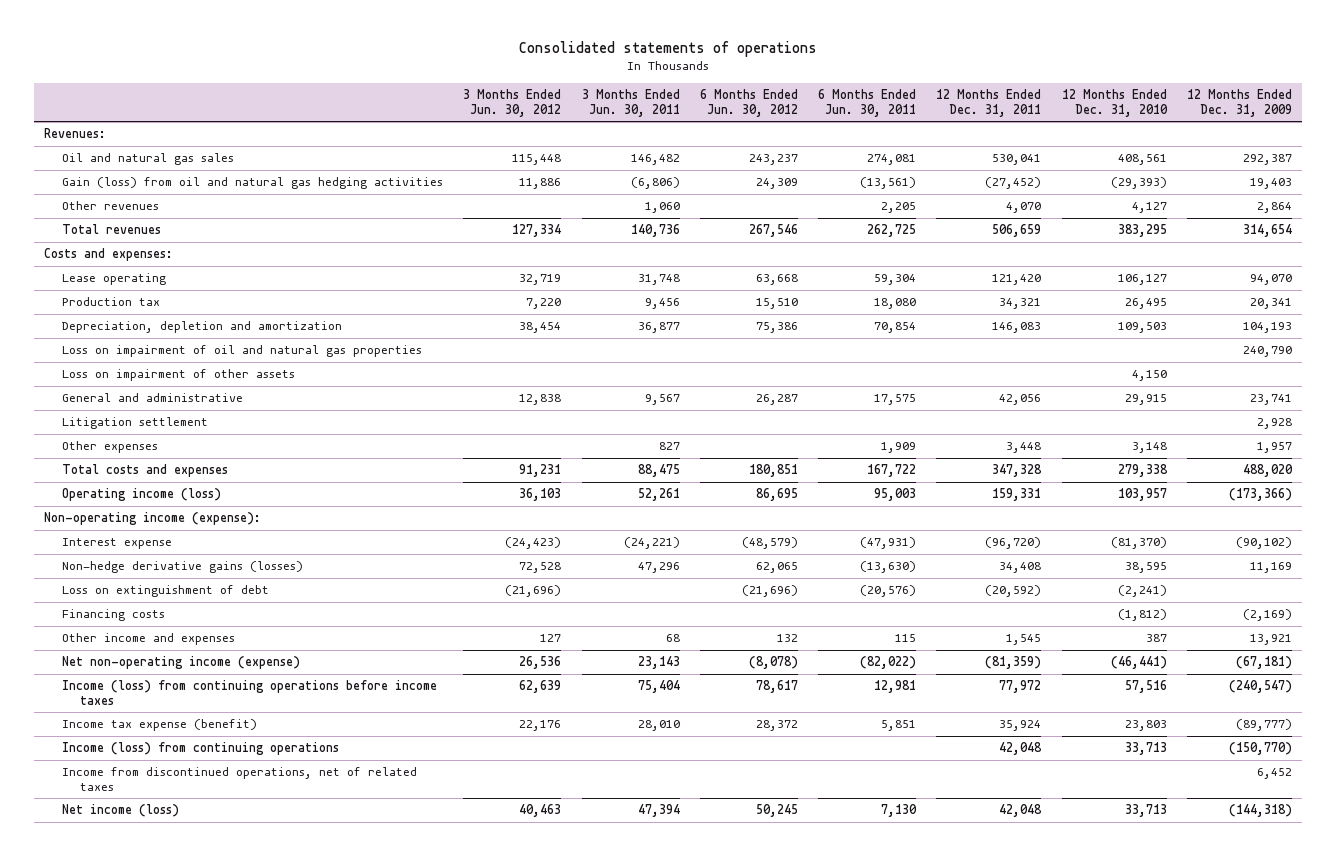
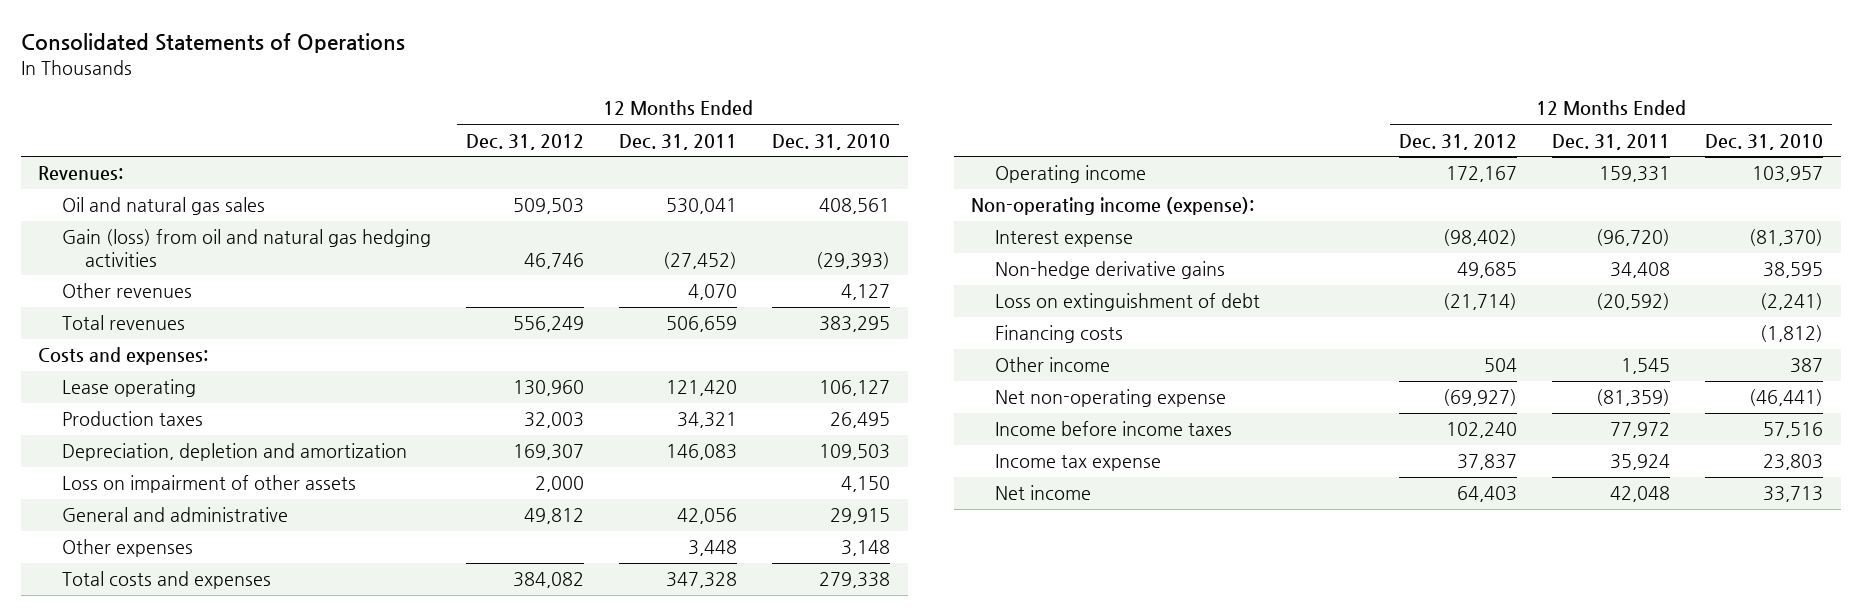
[518,41,817,58] Consolidated statements of operations -> [20,33,405,54] Consolidated Statements of Operations
[463,89,562,117] 3 Months Ended Jun. 30, 2012 -> none
[581,89,680,117] 3 Months Ended Jun. 30, 2011 -> none
[699,89,798,117] 6 Months Ended Jun. 30, 2012 -> none
[818,89,917,117] 6 Months Ended Jun. 30, 2011 -> none
[1186,89,1292,117] 12 Months Ended Dec. 31, 2009 -> none
none -> [465,133,584,150] Dec. 31, 2012
[61,297,160,307] Production tax -> [61,411,203,427] Production taxes
[61,345,422,358] Loss on impairment of oil and natural gas properties -> none
[61,417,208,430] Litigation settlement -> none
[61,488,221,502] Operating income (loss) -> [994,165,1146,184] Operating income
[61,561,303,574] Non-hedge derivative gains (losses) -> [994,261,1225,280] Non-hedge derivative gains
[61,742,339,756] Income (loss) from continuing operations -> none
[61,767,417,791] Income from discontinued operations, net of related taxes -> none
[61,633,235,646] Other income and expenses -> [994,357,1110,373] Other income
[61,656,300,670] Net non-operating income (expense) -> [994,389,1226,408] Net non-operating expense
[61,680,437,705] Income (loss) from continuing operations before income taxes -> [994,421,1232,437] Income before income taxes
[61,719,257,732] Income tax expense (benefit) -> [994,454,1161,472] Income tax expense
[61,804,179,818] Net income (loss) -> [994,485,1091,501] Net income

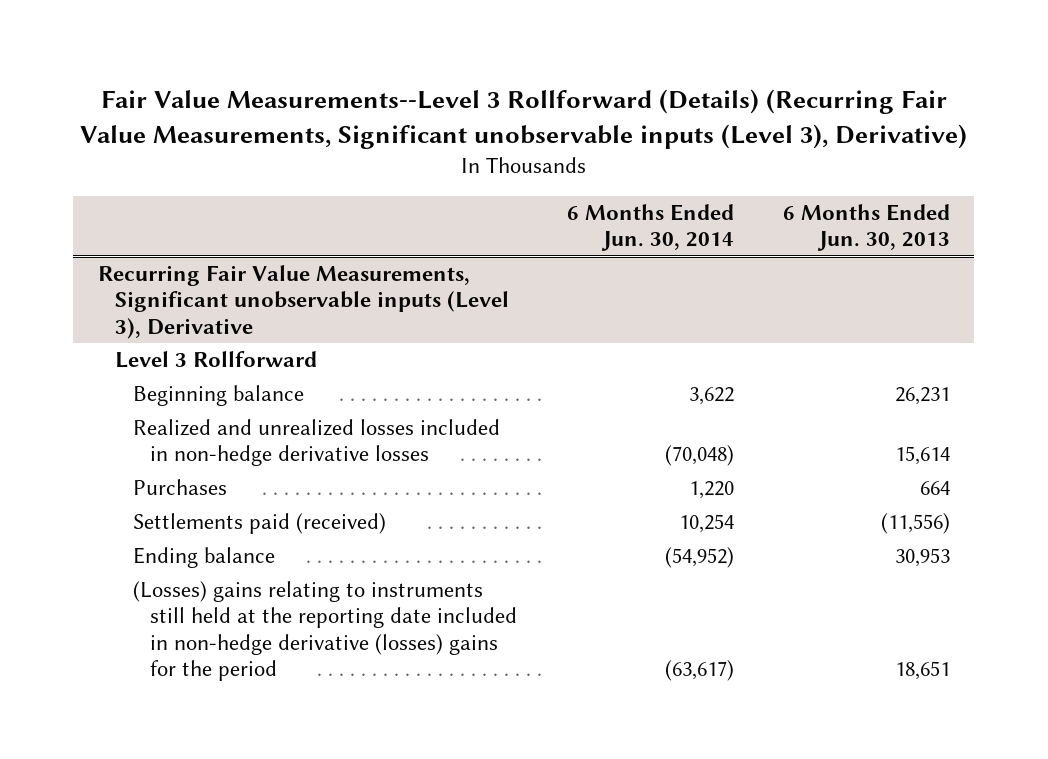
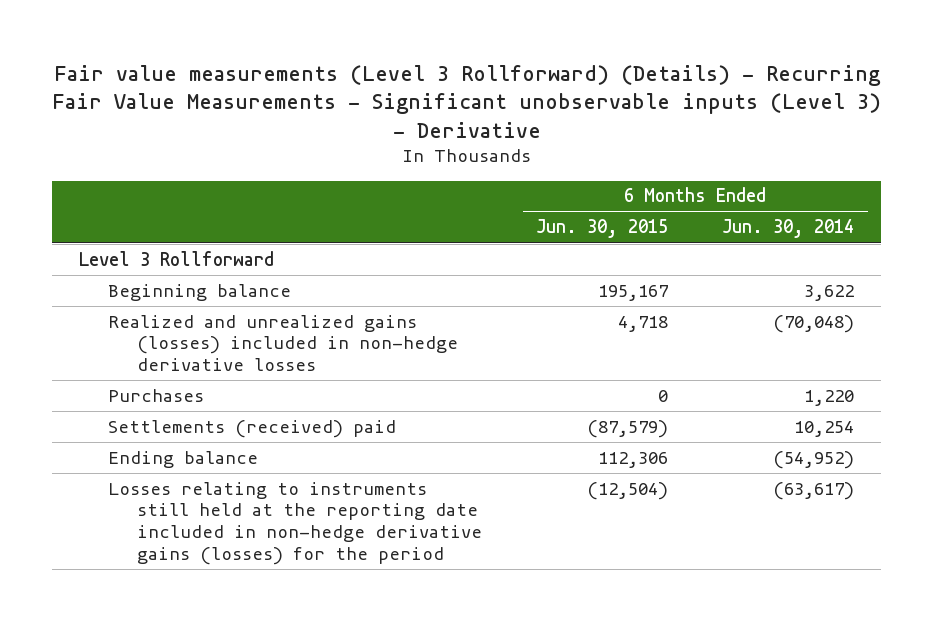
[79,89,967,150] Fair Value Measurements--Level 3 Rollforward (Details) (Recurring Fair Value Measurements, Significant unobservable inputs (Level 3), Derivative) -> [51,64,881,138] Fair value measurements (Level 3 Rollforward) (Details) - Recurring Fair Value Measurements - Significant unobservable inputs (Level 3) - Derivative
[782,203,950,252] 6 Months Ended Jun. 30, 2013 -> none
none -> [536,219,669,239] Jun. 30, 2015
[97,265,510,339] Recurring Fair Value Measurements, Significant unobservable inputs (Level 3), Derivative -> none
[132,419,500,467] Realized and unrealized losses included in non-hedge derivative losses -> [108,314,459,371] Realized and unrealized gains (losses) included in non-hedge derivative losses
[132,513,386,535] Settlements paid (received) -> [108,419,397,438] Settlements (received) paid
[132,581,518,682] (Losses) gains relating to instruments still held at the reporting date included in non-hedge derivative (losses) gains for the period -> [108,481,483,565] Losses relating to instruments still held at the reporting date included in non-hedge derivative gains (losses) for the period

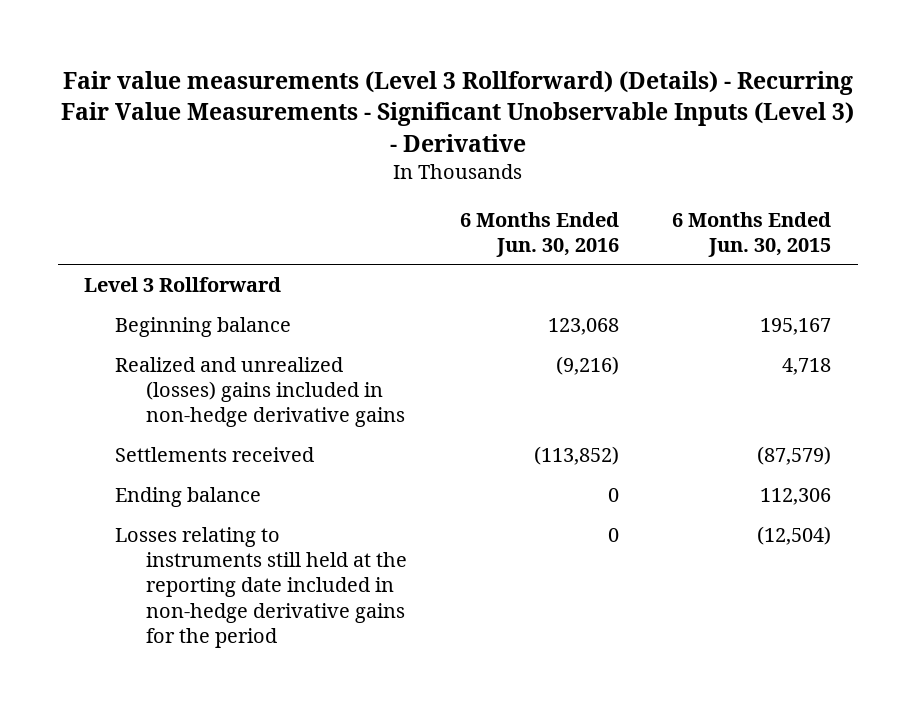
[51,64,881,138] Fair value measurements (Level 3 Rollforward) (Details) - Recurring Fair Value Measurements - Significant unobservable inputs (Level 3) - Derivative -> [60,71,854,152] Fair value measurements (Level 3 Rollforward) (Details) - Recurring Fair Value Measurements - Significant Unobservable Inputs (Level 3) - Derivative
[722,219,855,239] Jun. 30, 2014 -> none
none -> [460,211,620,257] 6 Months Ended Jun. 30, 2016
[108,388,205,402] Purchases -> none
[108,314,459,371] Realized and unrealized gains (losses) included in non-hedge derivative losses -> [115,357,406,428] Realized and unrealized (losses) gains included in non-hedge derivative gains
[108,419,397,438] Settlements (received) paid -> [115,447,315,463] Settlements received
[108,481,483,565] Losses relating to instruments still held at the reporting date included in non-hedge derivative gains (losses) for the period -> [115,527,408,648] Losses relating to instruments still held at the reporting date included in non-hedge derivative gains for the period

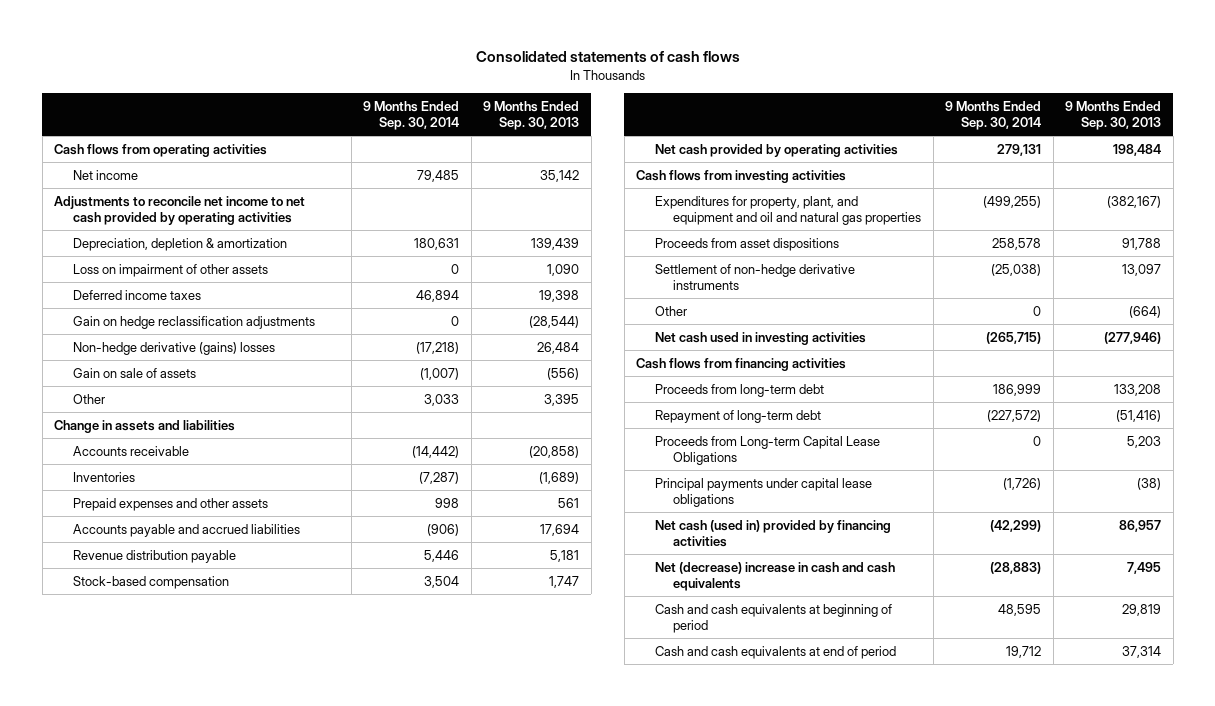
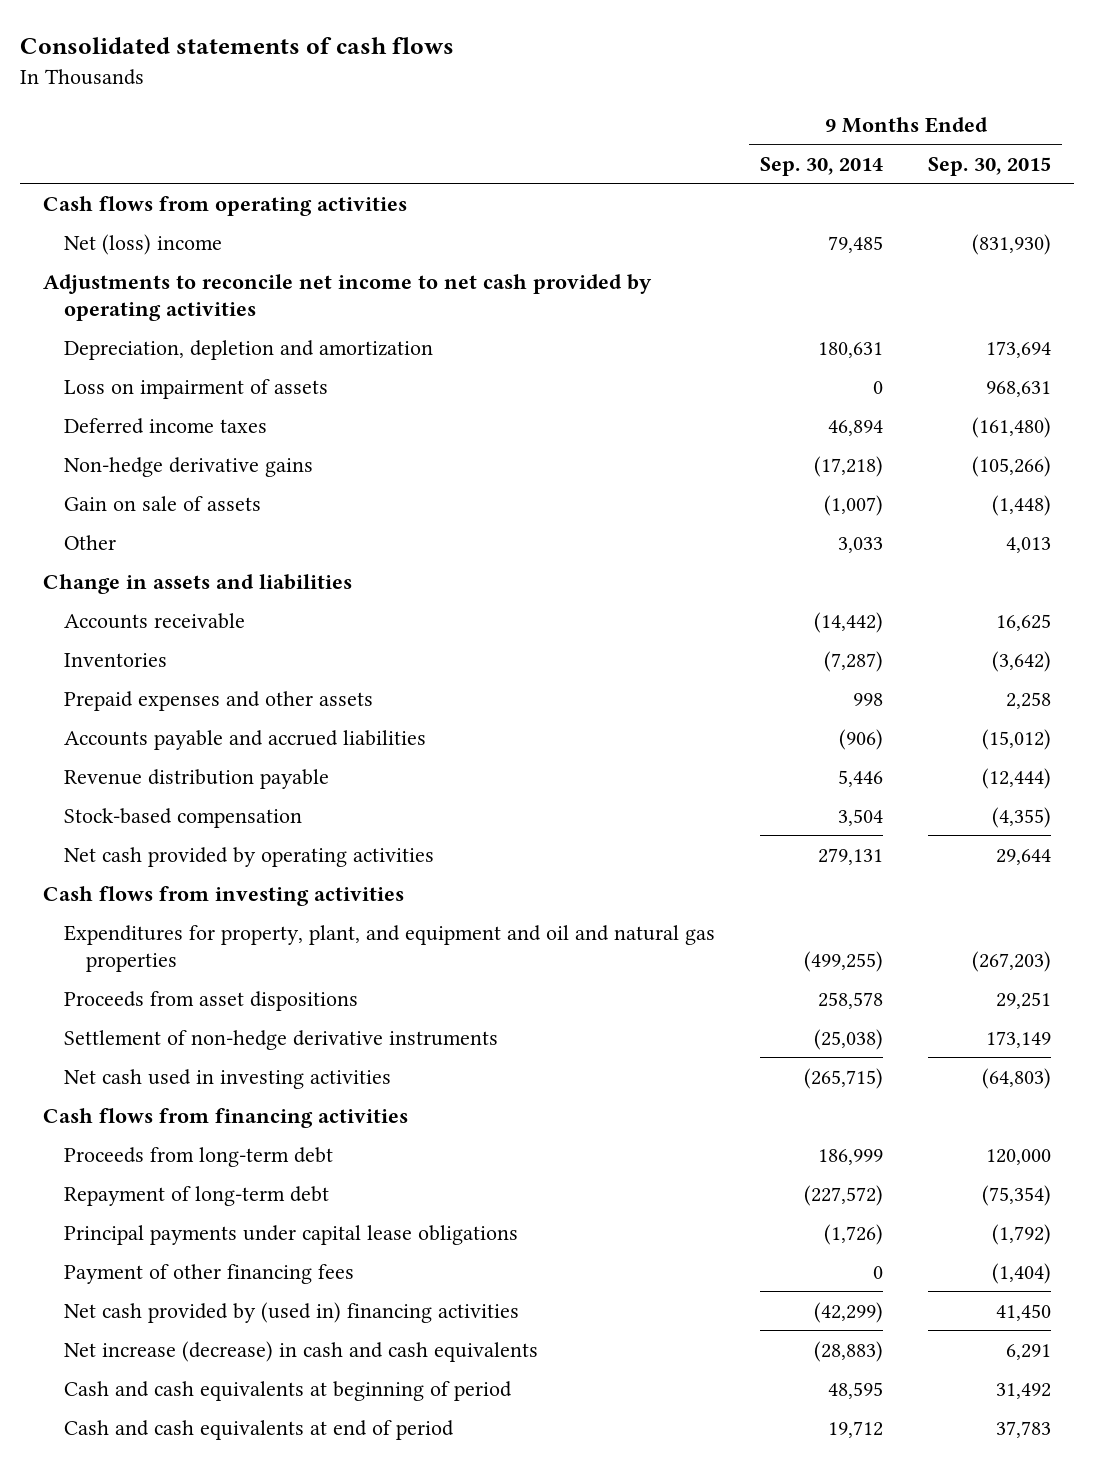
[483,100,580,130] 9 Months Ended Sep. 30, 2013 -> none
none -> [928,157,1052,177] Sep. 30, 2015
[72,169,138,180] Net income -> [64,233,223,255] Net (loss) income
[72,237,287,251] Depreciation, depletion & amortization -> [64,339,434,360] Depreciation, depletion and amortization
[72,263,268,277] Loss on impairment of other assets -> [64,378,329,399] Loss on impairment of assets
[72,315,315,329] Gain on hedge reclassification adjustments -> none
[72,341,275,355] Non-hedge derivative (gains) losses -> [64,456,314,477] Non-hedge derivative gains
[654,305,687,316] Other -> none
[654,435,880,465] Proceeds from Long-term Capital Lease Obligations -> none
none -> [64,1263,355,1284] Payment of other financing fees
[654,519,891,547] Net cash (used in) provided by financing activities -> [64,1301,520,1323] Net cash provided by (used in) financing activities
[654,561,895,591] Net (decrease) increase in cash and cash equivalents -> [64,1340,539,1362] Net increase (decrease) in cash and cash equivalents

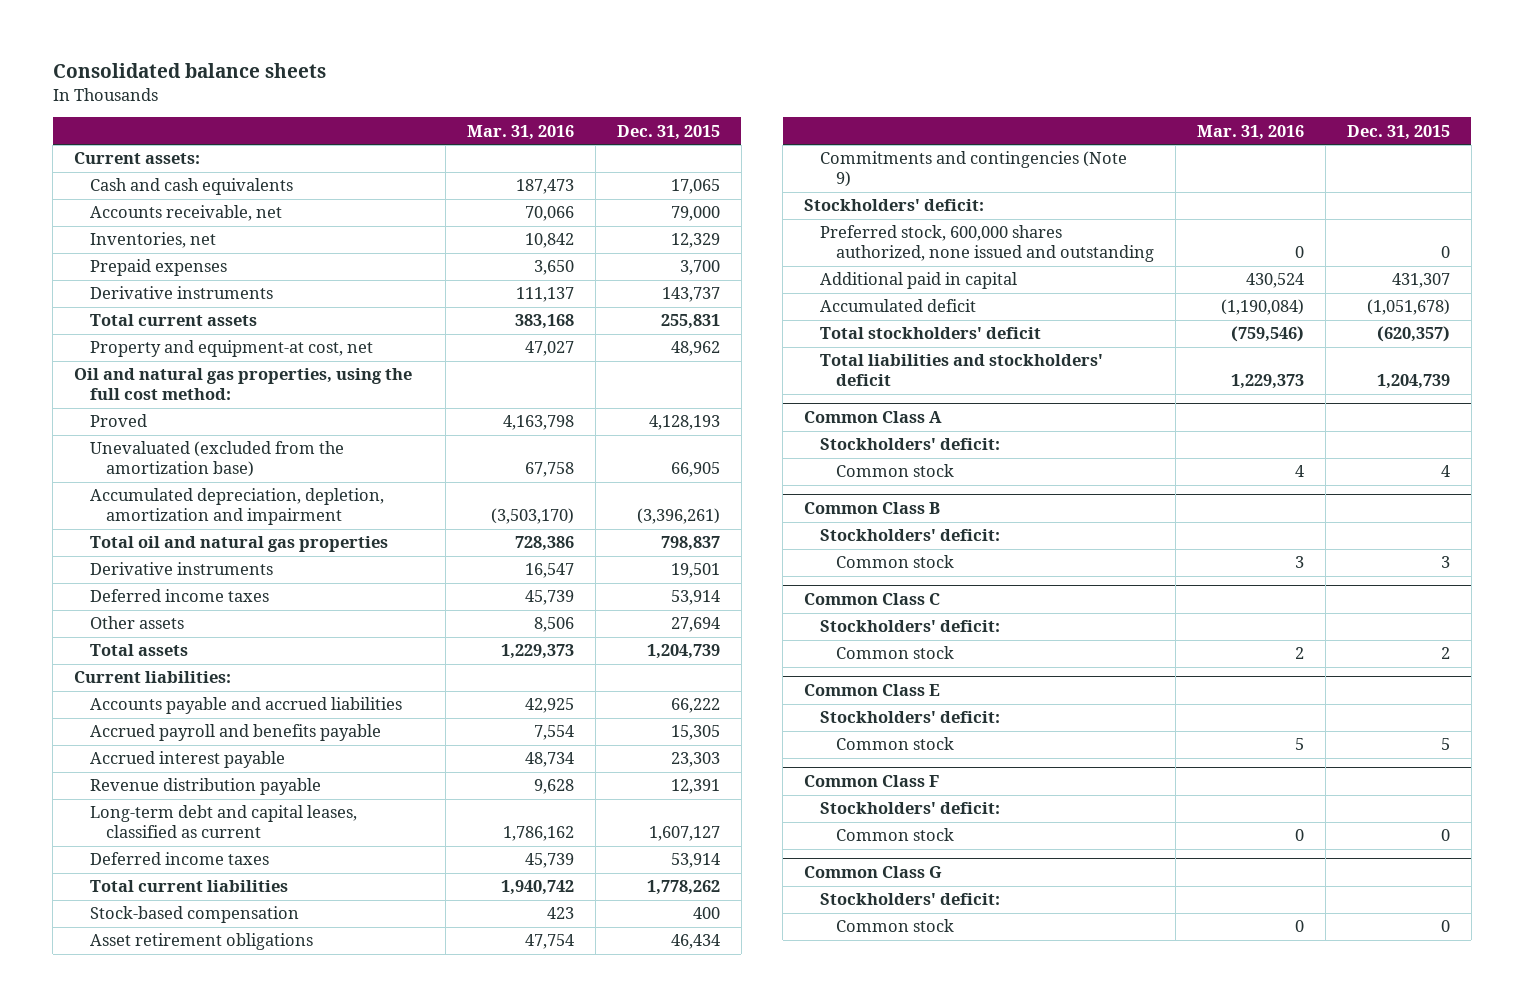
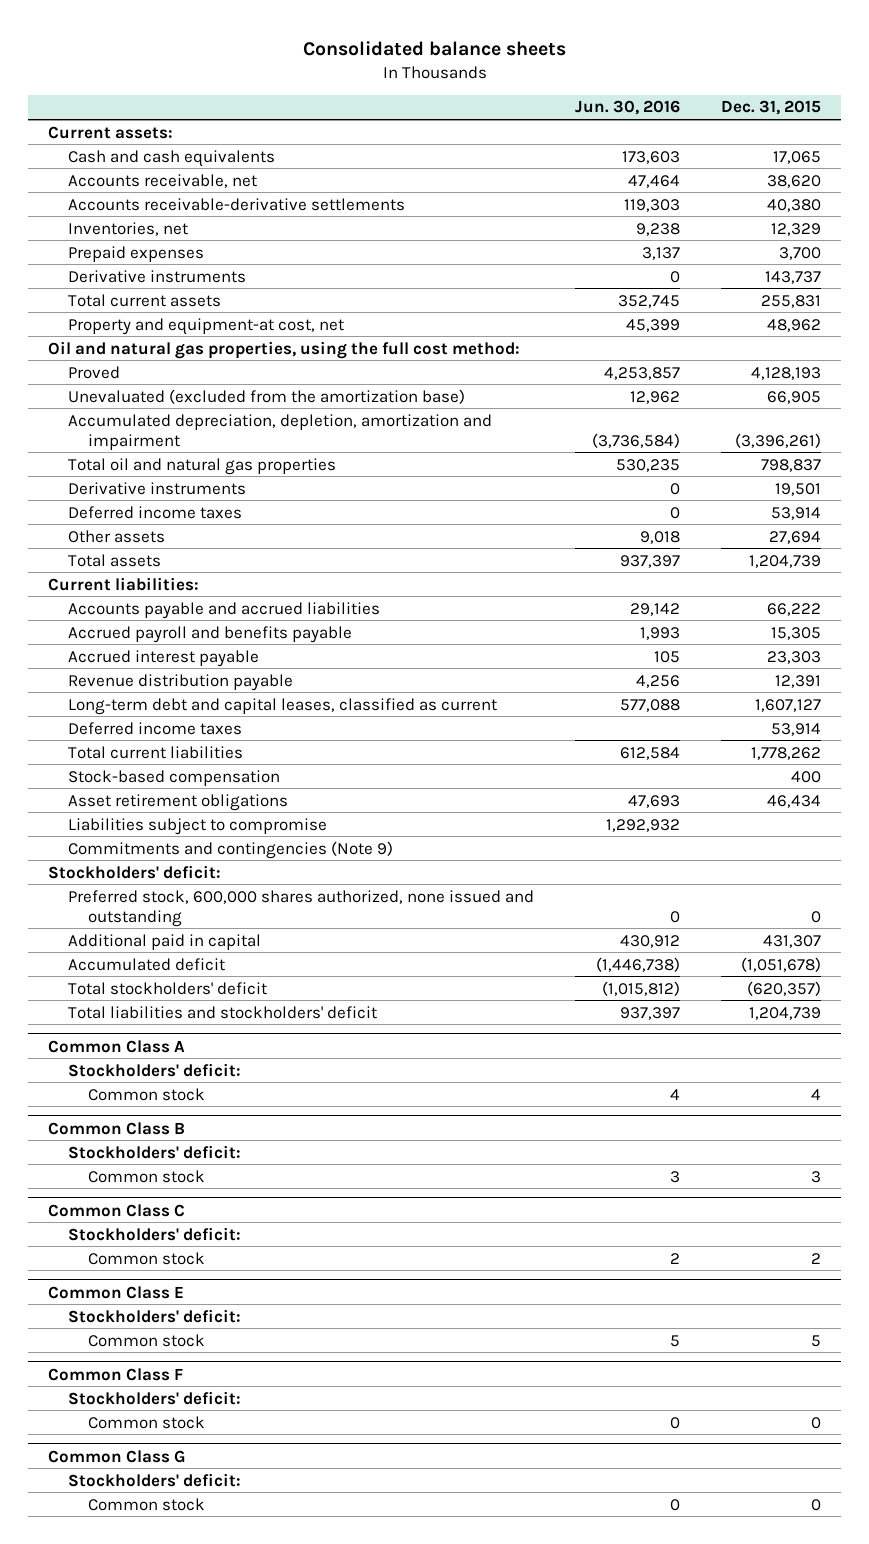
[466,124,574,140] Mar. 31, 2016 -> none
none -> [574,100,680,116] Jun. 30, 2016
[670,206,720,222] 79,000 -> [766,174,821,188] 38,620
none -> [67,197,405,211] Accounts receivable-derivative settlements
none -> [67,817,327,835] Liabilities subject to compromise

